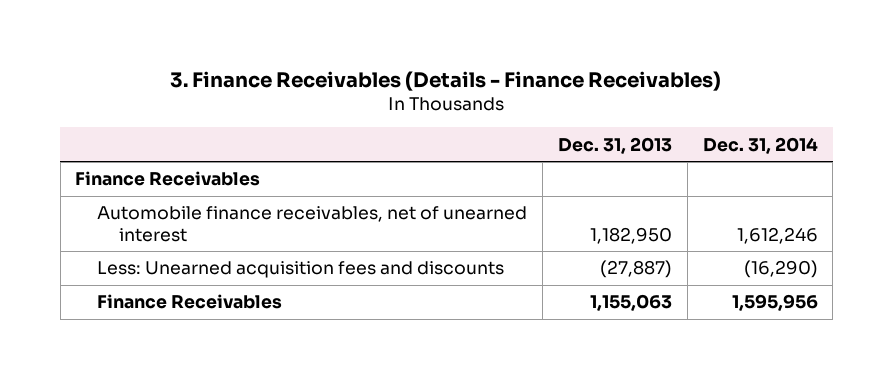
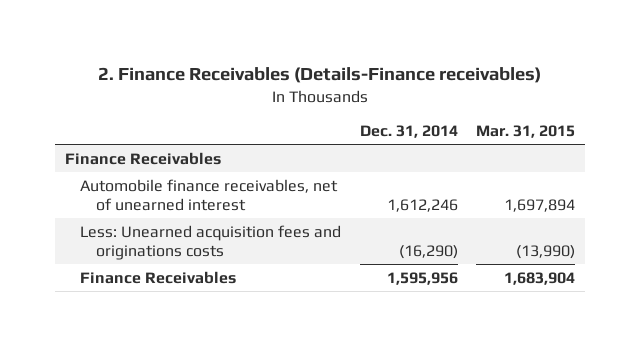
[170,70,722,91] 3. Finance Receivables (Details - Finance Receivables) -> [98,67,542,84] 2. Finance Receivables (Details-Finance receivables)
[557,136,672,154] Dec. 31, 2013 -> none
none -> [476,125,576,139] Mar. 31, 2015
[97,261,505,279] Less: Unearned acquisition fees and discounts -> [80,224,342,260] Less: Unearned acquisition fees and originations costs

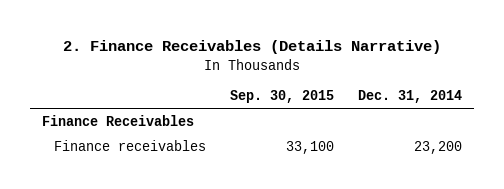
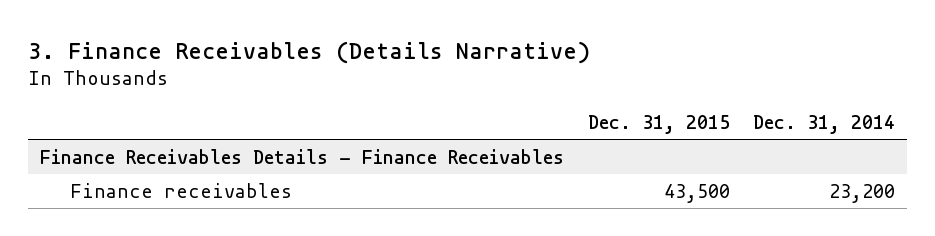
[62,40,441,55] 2. Finance Receivables (Details Narrative) -> [27,40,590,64] 3. Finance Receivables (Details Narrative)
[230,90,335,104] Sep. 30, 2015 -> none
none -> [587,115,730,135] Dec. 31, 2015
[42,114,195,126] Finance Receivables -> [39,148,564,164] Finance Receivables Details - Finance Receivables

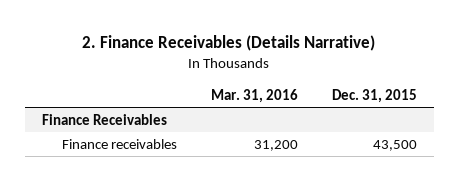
[27,40,590,64] 3. Finance Receivables (Details Narrative) -> [82,35,376,52] 2. Finance Receivables (Details Narrative)
[753,115,896,135] Dec. 31, 2014 -> none
none -> [210,88,298,103] Mar. 31, 2016
[39,148,564,164] Finance Receivables Details - Finance Receivables -> [42,113,168,125] Finance Receivables

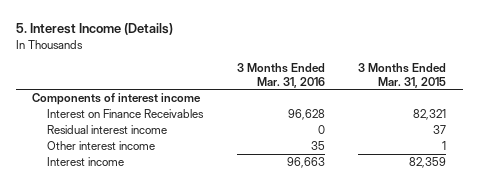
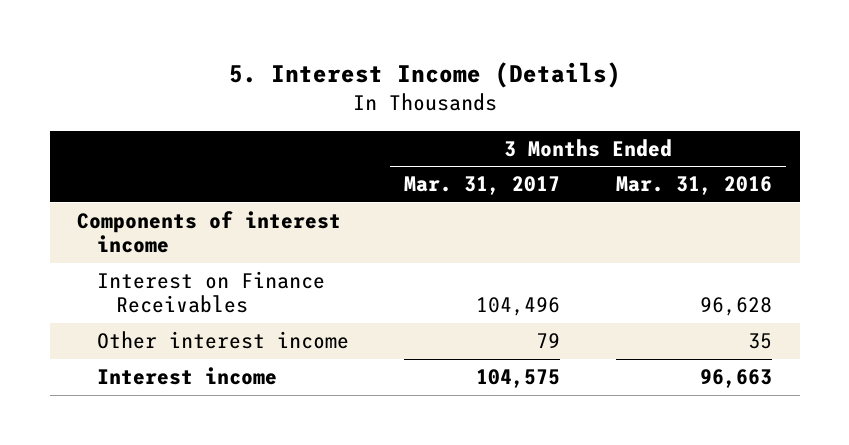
[358,63,447,88] 3 Months Ended Mar. 31, 2015 -> none
none -> [404,176,561,196] Mar. 31, 2017
[47,125,168,135] Residual interest income -> none

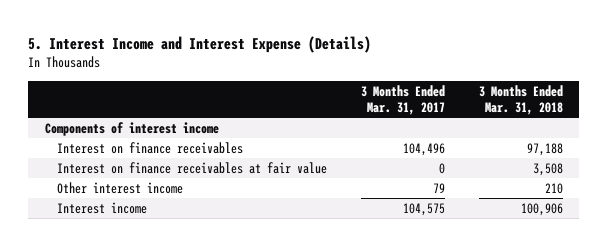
[228,61,621,88] 5. Interest Income (Details) -> [27,35,371,53] 5. Interest Income and Interest Expense (Details)
[615,176,772,196] Mar. 31, 2016 -> none
none -> [478,84,563,115] 3 Months Ended Mar. 31, 2018
[96,271,325,314] Interest on Finance Receivables -> [57,141,244,154] Interest on finance receivables
none -> [57,161,328,174] Interest on finance receivables at fair value

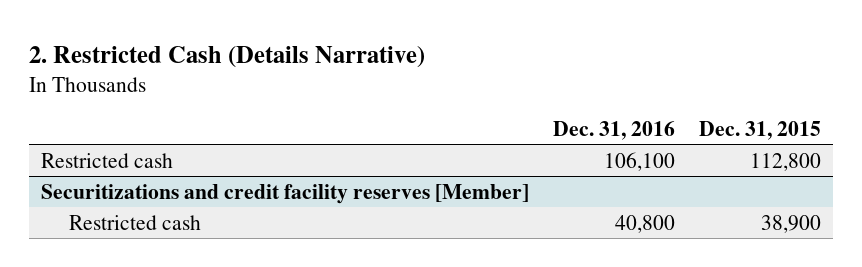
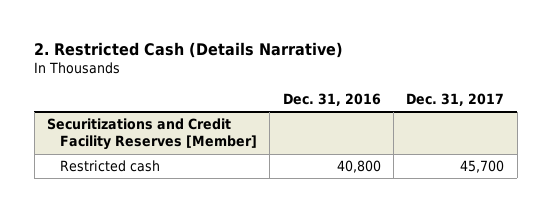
[699,120,822,140] Dec. 31, 2015 -> none
none -> [406,93,505,107] Dec. 31, 2017
[41,152,174,168] Restricted cash -> none
[41,183,530,204] Securitizations and credit facility reserves [Member] -> [46,118,257,151] Securitizations and Credit Facility Reserves [Member]

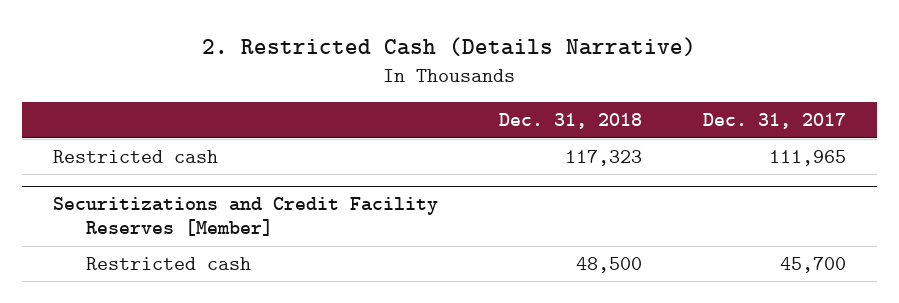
[282,93,381,107] Dec. 31, 2016 -> none
none -> [498,113,642,130] Dec. 31, 2018
none -> [52,149,218,163] Restricted cash

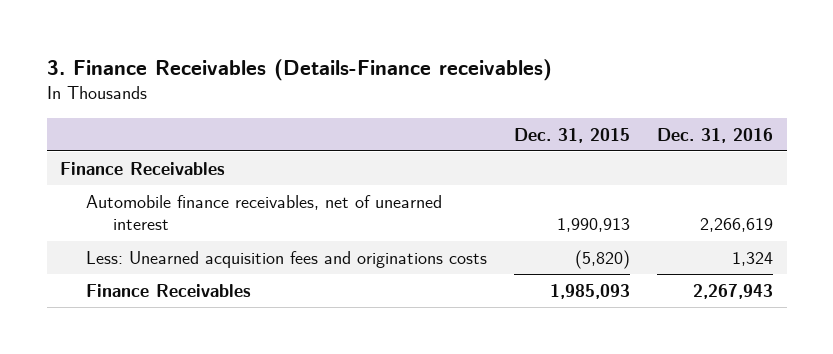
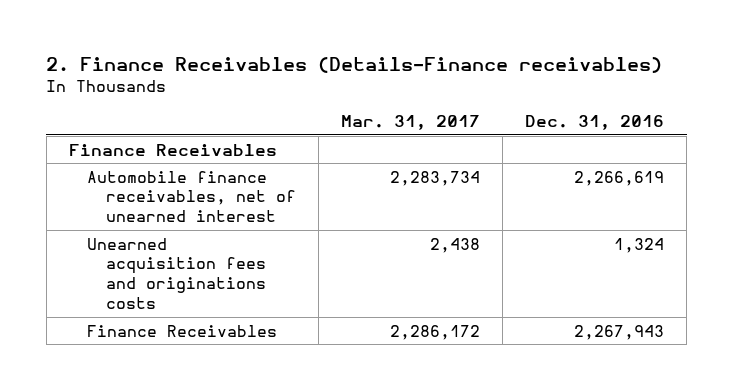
[46,58,552,81] 3. Finance Receivables (Details-Finance receivables) -> [46,56,663,73] 2. Finance Receivables (Details-Finance receivables)
[514,127,631,143] Dec. 31, 2015 -> none
none -> [340,115,480,131] Mar. 31, 2017
[86,250,488,268] Less: Unearned acquisition fees and originations costs -> [87,237,266,310] Unearned acquisition fees and originations costs

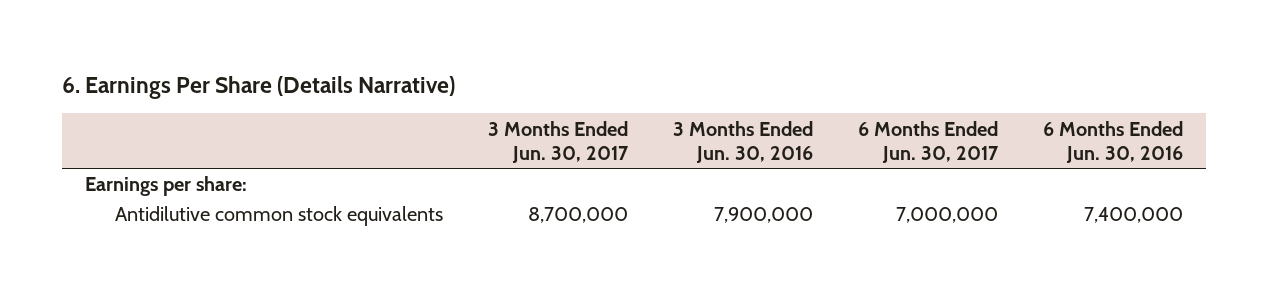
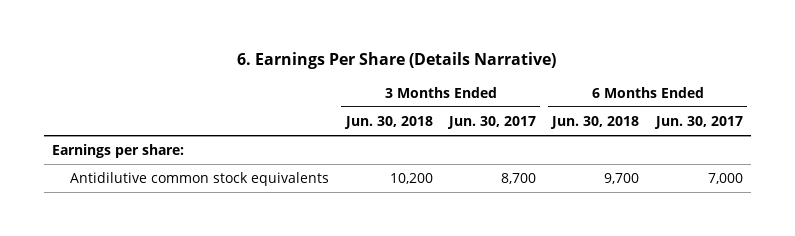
[673,120,814,163] 3 Months Ended Jun. 30, 2016 -> none
[1043,120,1184,163] 6 Months Ended Jun. 30, 2016 -> none
none -> [343,115,433,129] Jun. 30, 2018
none -> [550,115,640,129] Jun. 30, 2018
[527,207,628,224] 8,700,000 -> [500,172,536,184] 8,700
[896,207,999,224] 7,000,000 -> [707,172,743,184] 7,000

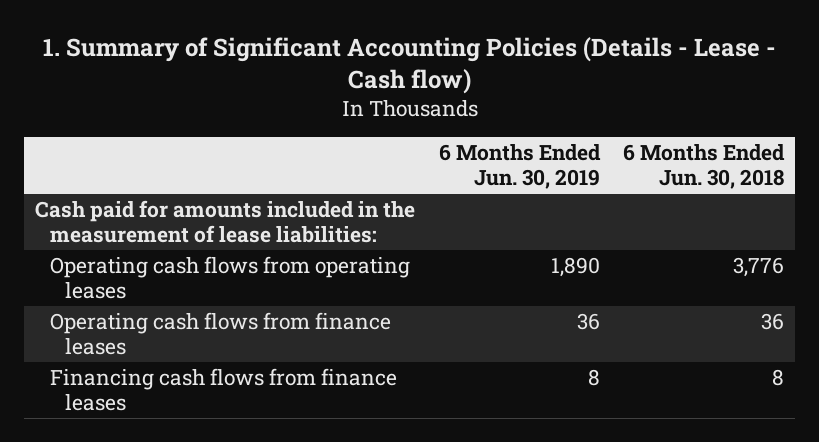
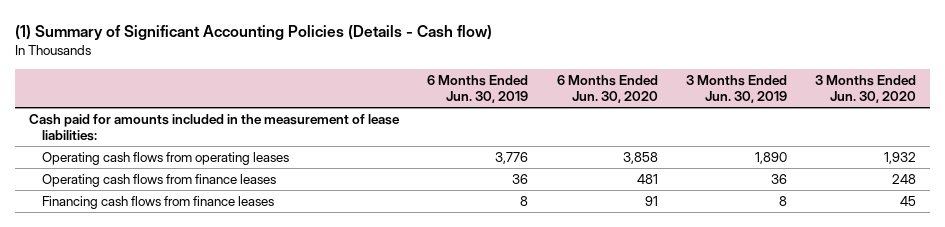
[42,37,776,95] 1. Summary of Significant Accounting Policies (Details - Lease - Cash flow) -> [15,24,493,40] (1) Summary of Significant Accounting Policies (Details - Cash flow)
[622,144,785,190] 6 Months Ended Jun. 30, 2018 -> none
none -> [556,74,658,103] 6 Months Ended Jun. 30, 2020
none -> [685,74,787,103] 3 Months Ended Jun. 30, 2019
none -> [814,74,916,103] 3 Months Ended Jun. 30, 2020
[550,257,600,278] 1,890 -> [495,152,529,165] 3,776

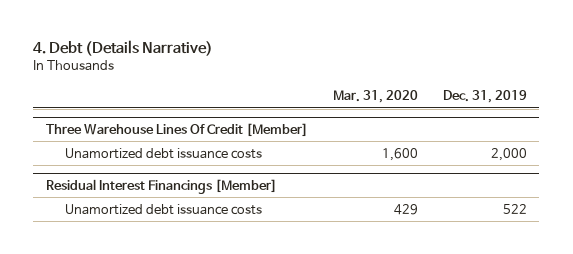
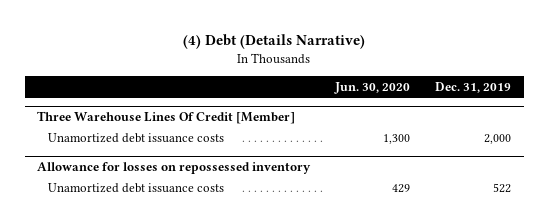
[33,40,214,57] 4. Debt (Details Narrative) -> [183,34,366,50] (4) Debt (Details Narrative)
[332,90,418,104] Mar. 31, 2020 -> none
none -> [334,82,411,95] Jun. 30, 2020
[45,178,277,194] Residual Interest Financings [Member] -> [37,162,312,175] Allowance for losses on repossessed inventory

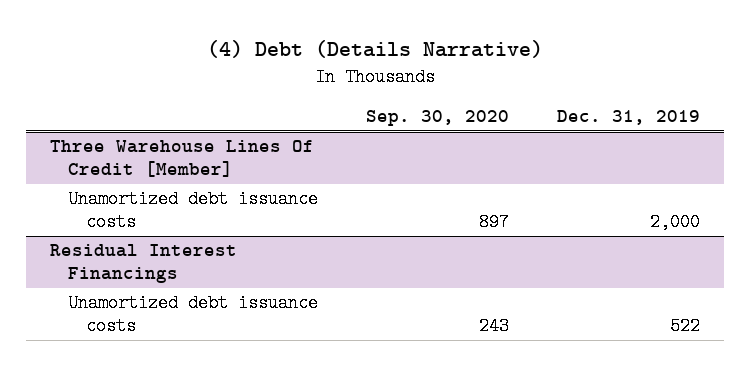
[334,82,411,95] Jun. 30, 2020 -> none
none -> [365,110,509,127] Sep. 30, 2020
[37,162,312,175] Allowance for losses on repossessed inventory -> [49,244,237,284] Residual Interest Financings

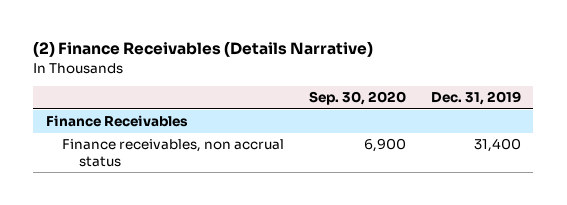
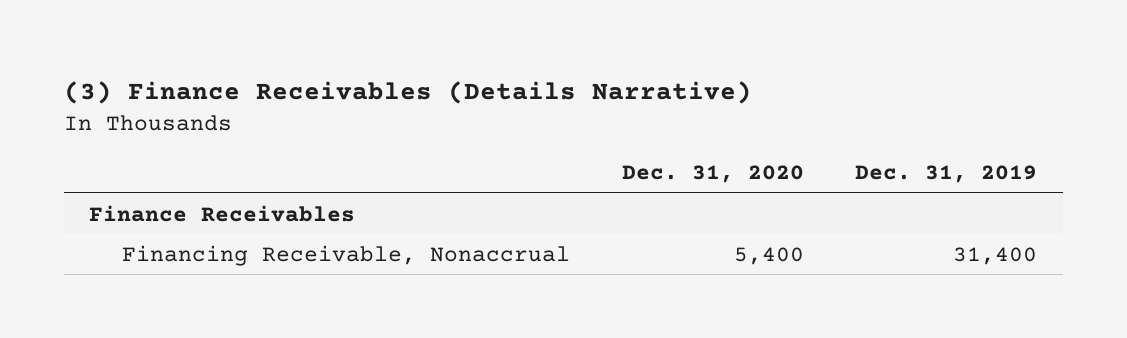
[33,41,374,58] (2) Finance Receivables (Details Narrative) -> [63,80,752,104] (3) Finance Receivables (Details Narrative)
[309,91,407,106] Sep. 30, 2020 -> none
none -> [621,165,804,184] Dec. 31, 2020
[62,139,285,168] Finance receivables, non accrual status -> [122,244,571,266] Financing Receivable, Nonaccrual

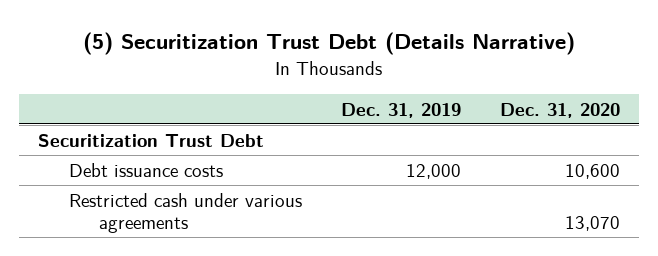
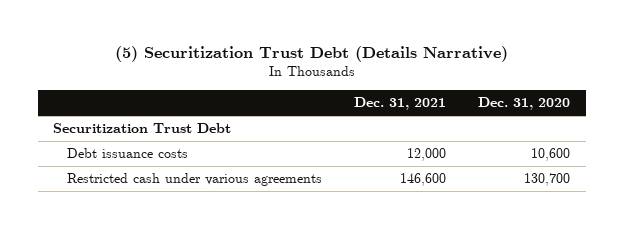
[340,102,461,118] Dec. 31, 2019 -> none
none -> [354,97,447,111] Dec. 31, 2021
[564,216,620,232] 13,070 -> [523,173,570,187] 130,700

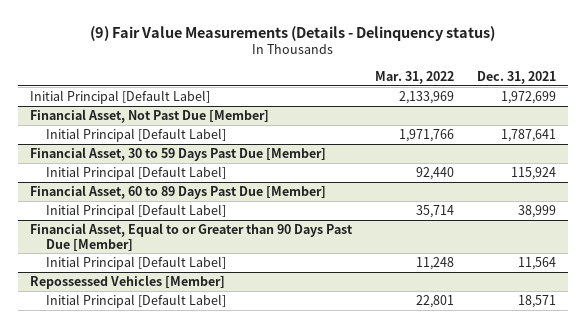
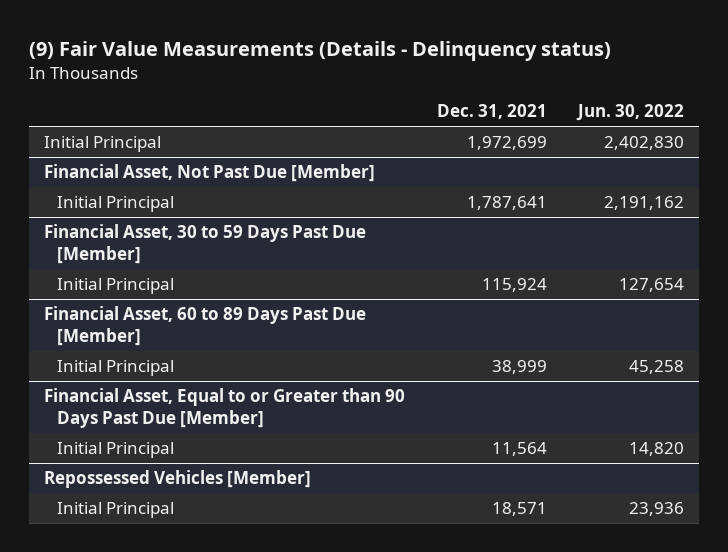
[374,70,454,84] Mar. 31, 2022 -> none
none -> [575,104,684,122] Jun. 30, 2022
[29,89,210,104] Initial Principal [Default Label] -> [44,136,162,153] Initial Principal
[45,127,226,142] Initial Principal [Default Label] -> [57,196,175,213] Initial Principal
[45,165,226,180] Initial Principal [Default Label] -> [57,278,175,295] Initial Principal
[45,203,226,218] Initial Principal [Default Label] -> [57,360,175,377] Initial Principal
[45,255,226,270] Initial Principal [Default Label] -> [57,442,175,459] Initial Principal
[45,293,226,308] Initial Principal [Default Label] -> [57,502,175,519] Initial Principal

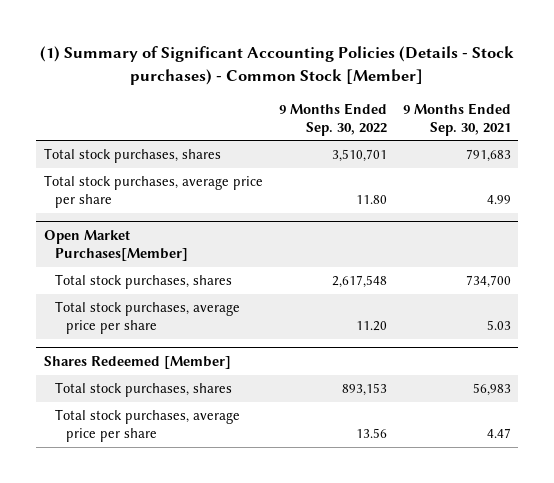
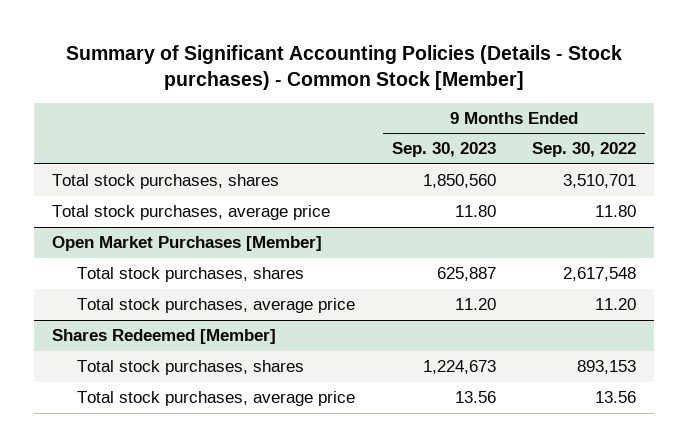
[40,46,515,85] (1) Summary of Significant Accounting Policies (Details - Stock purchases) - Common Stock [Member] -> [66,45,623,91] Summary of Significant Accounting Policies (Details - Stock purchases) - Common Stock [Member]
[402,102,511,136] 9 Months Ended Sep. 30, 2021 -> none
none -> [391,142,496,158] Sep. 30, 2023
[43,175,263,209] Total stock purchases, average price per share -> [52,205,331,221] Total stock purchases, average price
[43,230,188,262] Open Market Purchases[Member] -> [52,236,323,252] Open Market Purchases [Member]
[54,301,240,335] Total stock purchases, average price per share -> [77,298,356,314] Total stock purchases, average price
[54,409,240,443] Total stock purchases, average price per share -> [77,391,356,407] Total stock purchases, average price

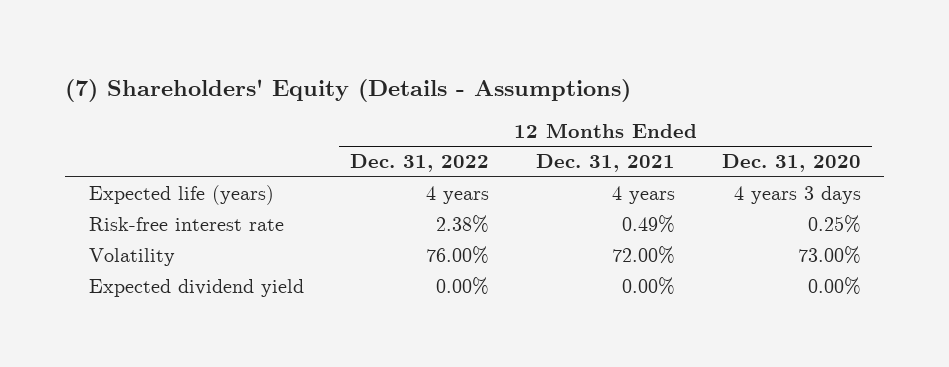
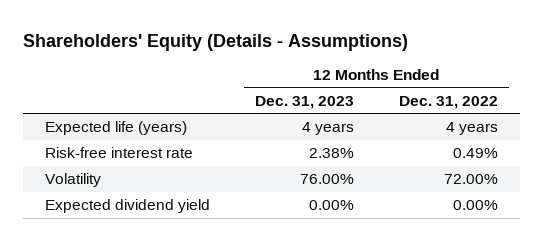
[65,78,632,102] (7) Shareholders' Equity (Details - Assumptions) -> [22,33,408,51] Shareholders' Equity (Details - Assumptions)
[536,154,676,173] Dec. 31, 2021 -> none
[721,154,861,173] Dec. 31, 2020 -> none
none -> [254,96,354,110] Dec. 31, 2023
[436,215,490,234] 2.38% -> [452,148,498,159] 0.49%
[426,246,490,265] 76.00% -> [443,174,498,185] 72.00%

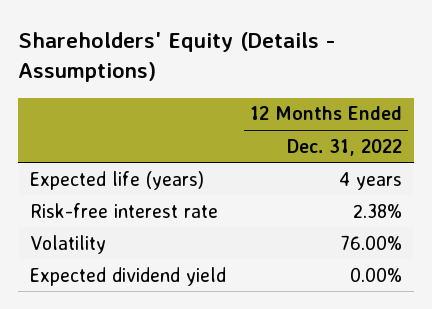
[254,96,354,110] Dec. 31, 2023 -> none
[452,148,498,159] 0.49% -> [353,202,403,218] 2.38%
[443,174,498,185] 72.00% -> [341,234,403,250] 76.00%

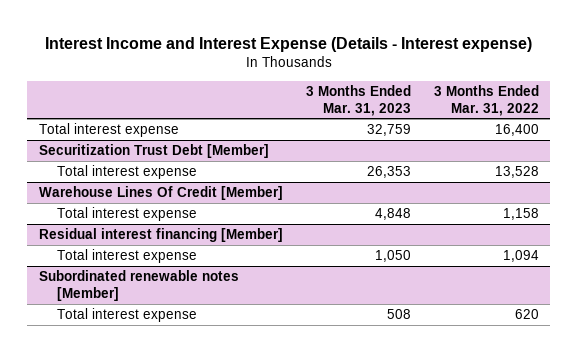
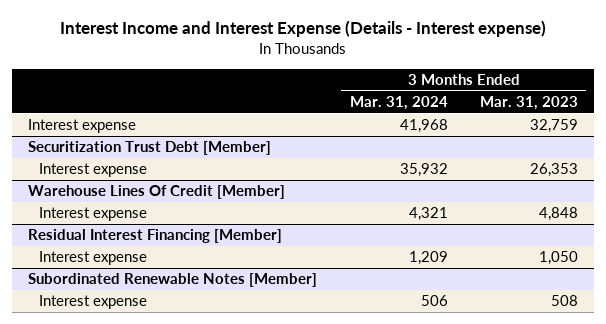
[433,85,539,116] 3 Months Ended Mar. 31, 2022 -> none
none -> [349,95,448,110] Mar. 31, 2024
[38,123,179,138] Total interest expense -> [28,119,137,134] Interest expense
[56,165,197,180] Total interest expense -> [39,163,148,178] Interest expense
[56,207,197,222] Total interest expense -> [39,207,148,222] Interest expense
[38,228,283,243] Residual interest financing [Member] -> [28,229,283,244] Residual Interest Financing [Member]
[56,249,197,264] Total interest expense -> [39,251,148,266] Interest expense
[38,270,239,301] Subordinated renewable notes [Member] -> [28,273,318,288] Subordinated Renewable Notes [Member]
[56,308,197,323] Total interest expense -> [39,295,148,310] Interest expense

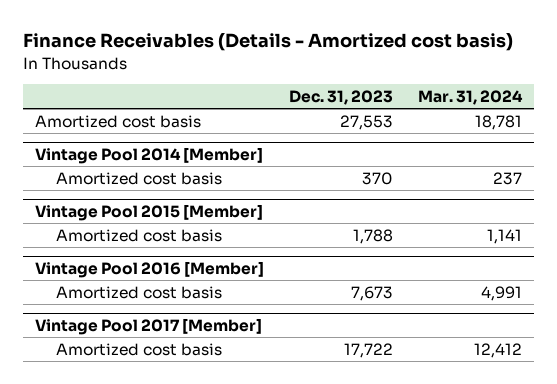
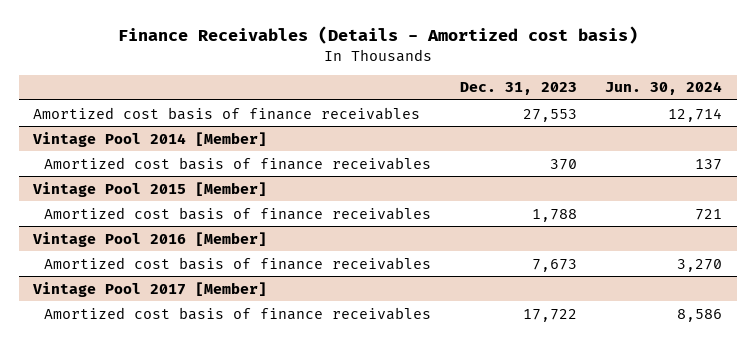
[417,89,523,105] Mar. 31, 2024 -> none
none -> [605,81,723,96] Jun. 30, 2024
[35,114,202,128] Amortized cost basis -> [33,106,421,120] Amortized cost basis of finance receivables
[55,171,222,185] Amortized cost basis -> [43,156,431,170] Amortized cost basis of finance receivables
[55,228,222,242] Amortized cost basis -> [43,206,431,220] Amortized cost basis of finance receivables
[55,285,222,299] Amortized cost basis -> [43,256,431,270] Amortized cost basis of finance receivables
[55,342,222,356] Amortized cost basis -> [43,306,431,320] Amortized cost basis of finance receivables

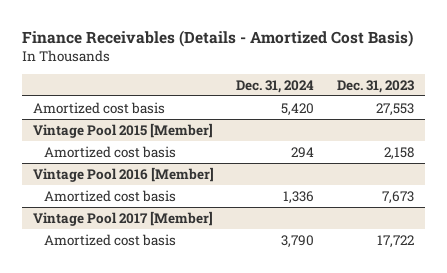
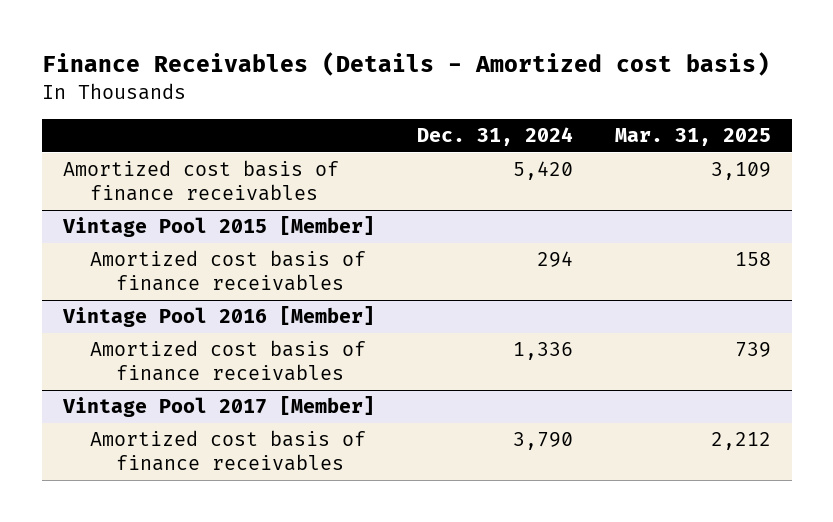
[22,29,414,47] Finance Receivables (Details - Amortized Cost Basis) -> [41,52,770,77] Finance Receivables (Details - Amortized cost basis)
[336,79,414,93] Dec. 31, 2023 -> none
none -> [614,128,771,147] Mar. 31, 2025
[33,101,166,114] Amortized cost basis -> [62,160,339,202] Amortized cost basis of finance receivables
[43,145,176,158] Amortized cost basis -> [89,250,366,292] Amortized cost basis of finance receivables
[43,189,176,202] Amortized cost basis -> [89,340,366,382] Amortized cost basis of finance receivables
[43,233,176,246] Amortized cost basis -> [89,430,366,472] Amortized cost basis of finance receivables

